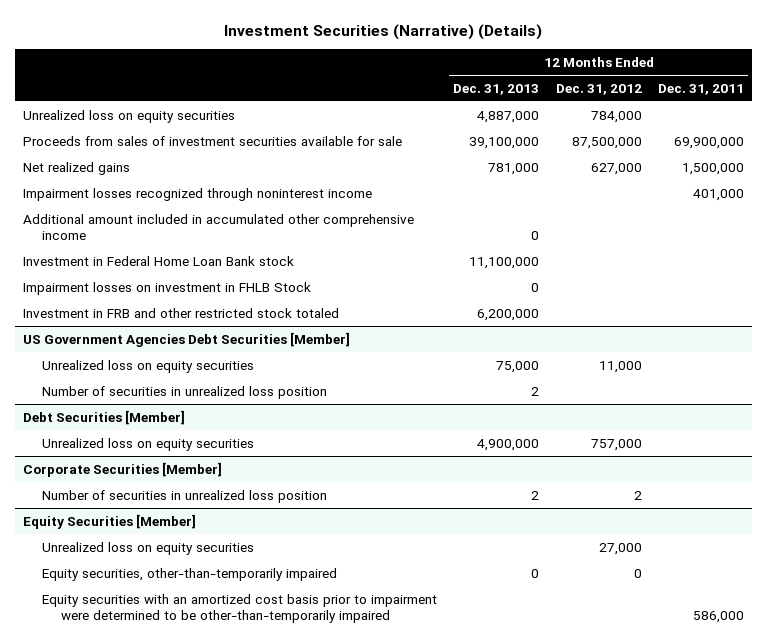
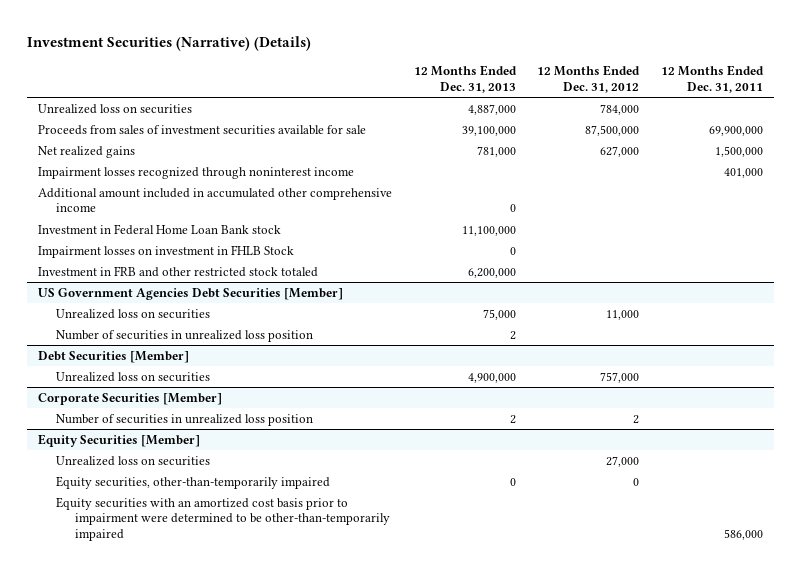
[22,109,235,123] Unrealized loss on equity securities -> [37,103,192,114] Unrealized loss on securities
[41,359,254,373] Unrealized loss on equity securities -> [56,308,211,319] Unrealized loss on securities
[41,437,254,451] Unrealized loss on equity securities -> [56,371,211,382] Unrealized loss on securities
[41,541,254,555] Unrealized loss on equity securities -> [56,455,211,466] Unrealized loss on securities

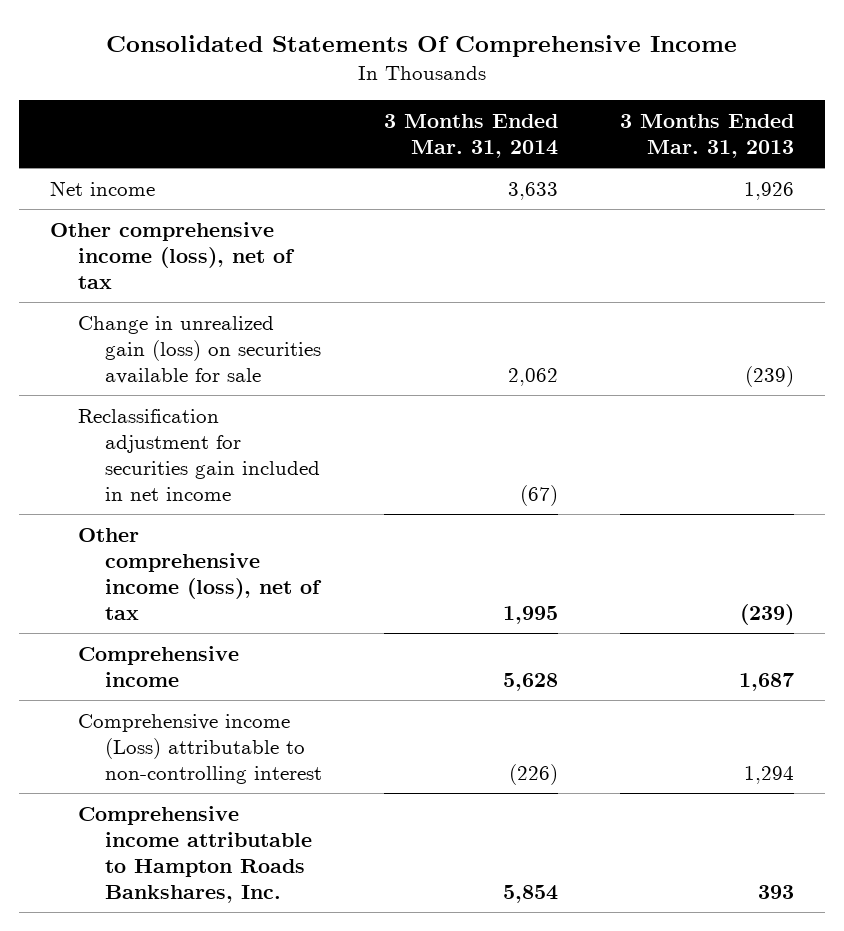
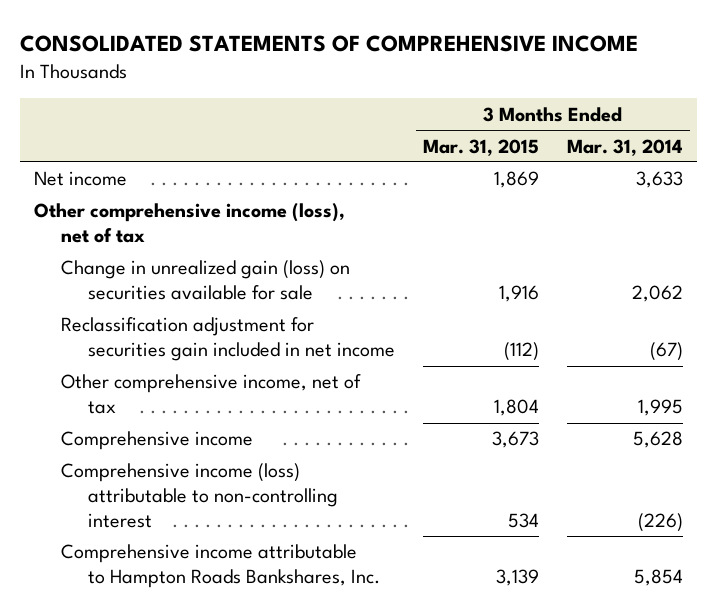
[106,34,738,57] Consolidated Statements Of Comprehensive Income -> [19,34,638,52] CONSOLIDATED STATEMENTS OF COMPREHENSIVE INCOME
[620,113,795,159] 3 Months Ended Mar. 31, 2013 -> none
none -> [423,138,540,156] Mar. 31, 2015
[77,527,322,621] Other comprehensive income (loss), net of tax -> [60,374,361,415] Other comprehensive income, net of tax
[77,713,322,784] Comprehensive income (Loss) attributable to non-controlling interest -> [60,463,339,529] Comprehensive income (loss) attributable to non-controlling interest

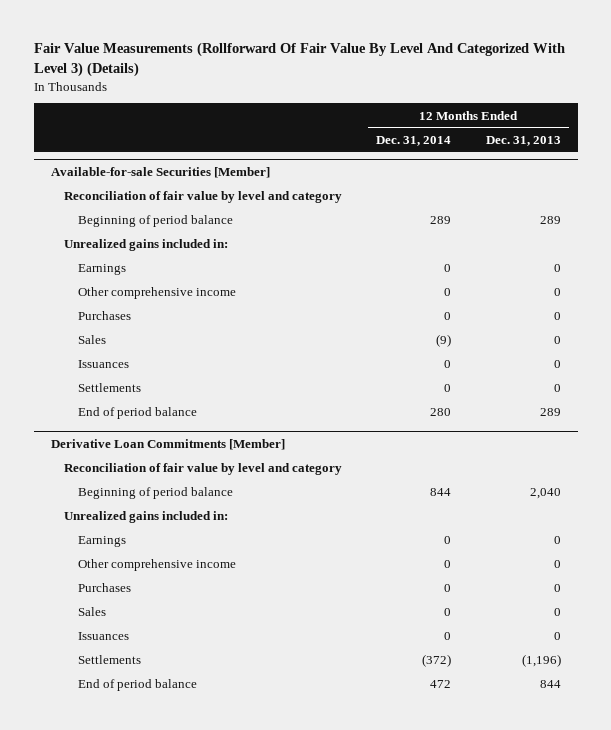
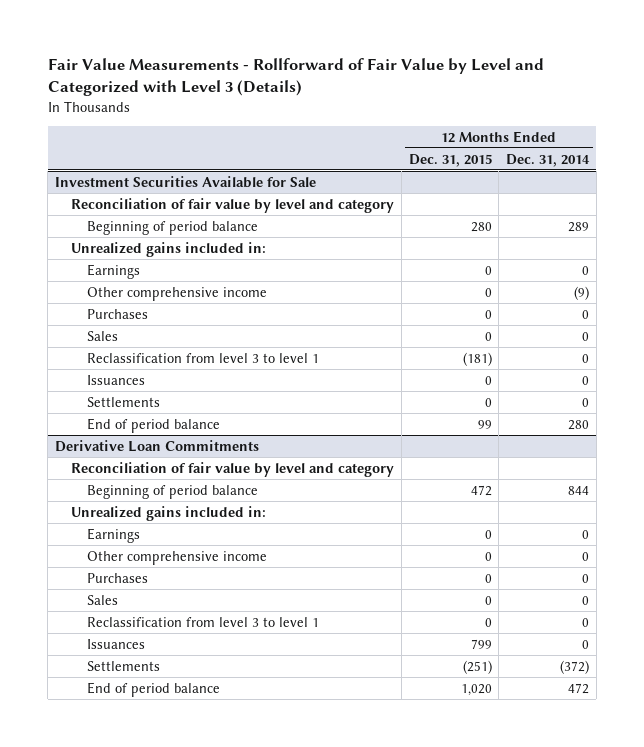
[33,42,565,78] Fair Value Measurements (Rollforward Of Fair Value By Level And Categorized With Level 3) (Details) -> [47,58,544,97] Fair Value Measurements - Rollforward of Fair Value by Level and Categorized with Level 3 (Details)
[485,135,561,146] Dec. 31, 2013 -> none
none -> [408,153,492,167] Dec. 31, 2015
[50,167,270,179] Available-for-sale Securities [Member] -> [55,175,317,188] Investment Securities Available for Sale
[444,288,452,297] 0 -> [574,285,590,300] (9)
[436,334,452,348] (9) -> [582,331,590,341] 0
none -> [86,352,319,363] Reclassification from level 3 to level 1
[50,439,285,451] Derivative Loan Commitments [Member] -> [55,439,260,452] Derivative Loan Commitments
none -> [86,616,319,627] Reclassification from level 3 to level 1

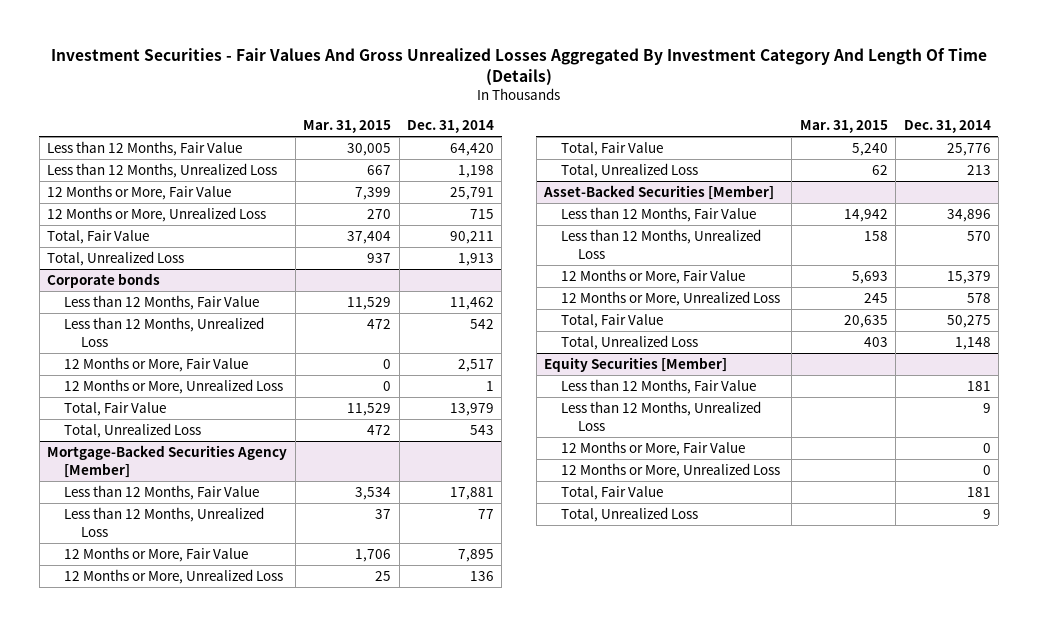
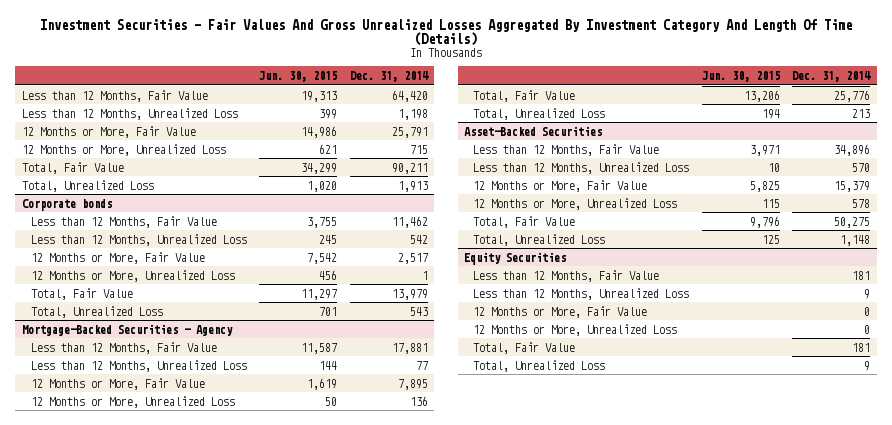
[303,120,392,134] Mar. 31, 2015 -> none
none -> [259,70,338,82] Jun. 30, 2015
[47,445,288,478] Mortgage-Backed Securities Agency [Member] -> [21,323,233,336] Mortgage-Backed Securities - Agency
[542,185,774,201] Asset-Backed Securities [Member] -> [463,125,602,136] Asset-Backed Securities
[543,357,727,373] Equity Securities [Member] -> [463,251,566,265] Equity Securities

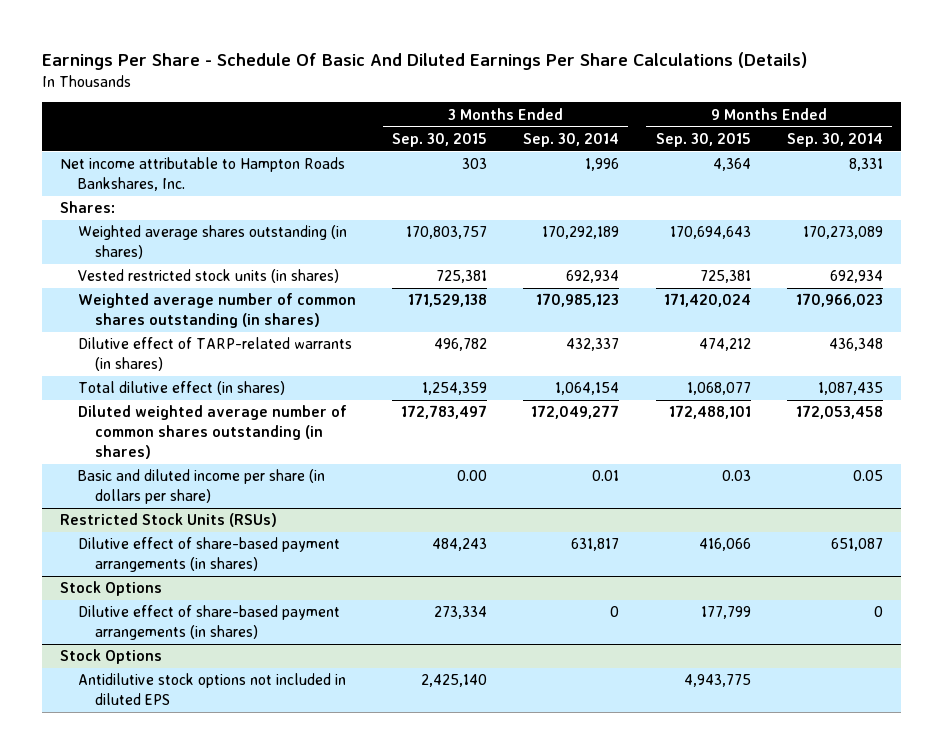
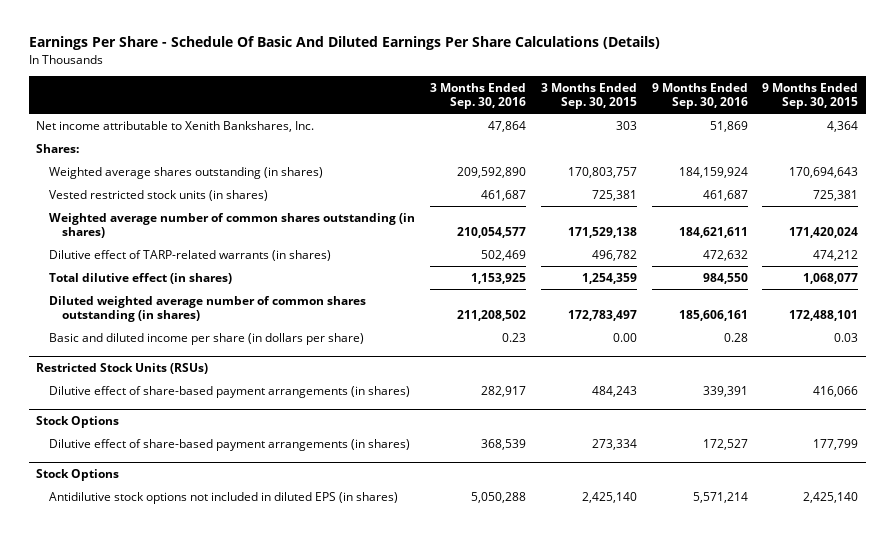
[523,132,620,147] Sep. 30, 2014 -> none
[786,132,883,147] Sep. 30, 2014 -> none
none -> [429,82,526,109] 3 Months Ended Sep. 30, 2016
none -> [651,82,748,109] 9 Months Ended Sep. 30, 2016
[60,157,346,192] Net income attributable to Hampton Roads Bankshares, Inc. -> [36,120,315,132] Net income attributable to Xenith Bankshares, Inc.
[77,673,346,706] Antidilutive stock options not included in diluted EPS -> [49,491,399,504] Antidilutive stock options not included in diluted EPS (in shares)
[683,674,751,688] 4,943,775 -> [803,491,859,503] 2,425,140

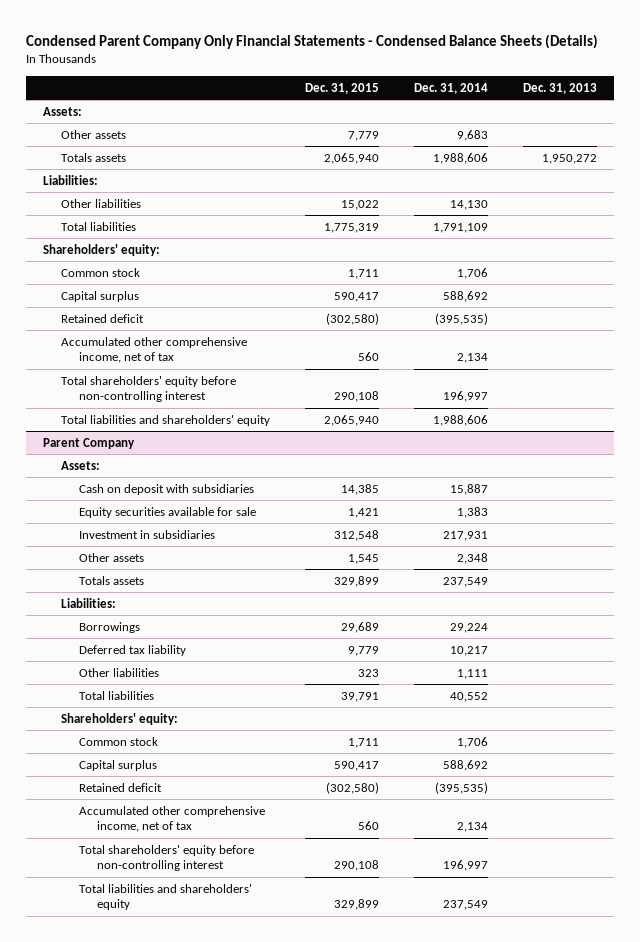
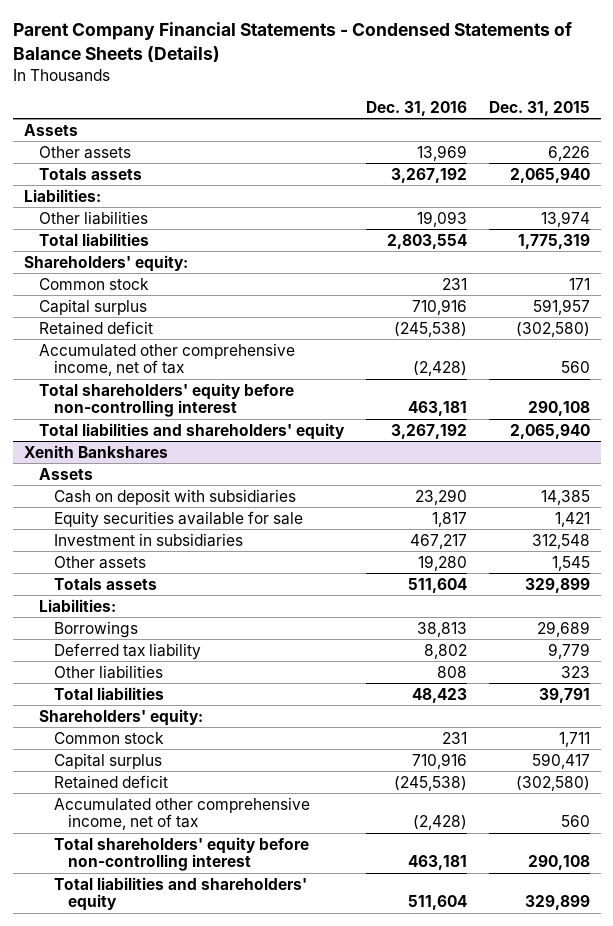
[25,33,598,49] Condensed Parent Company Only Financial Statements - Condensed Balance Sheets (Details) -> [12,22,572,63] Parent Company Financial Statements - Condensed Statements of Balance Sheets (Details)
[413,82,488,94] Dec. 31, 2014 -> none
[522,82,597,94] Dec. 31, 2013 -> none
none -> [365,100,467,116] Dec. 31, 2016
[43,106,83,116] Assets: -> [23,123,78,136] Assets
[348,130,380,141] 7,779 -> [547,145,590,161] 6,226
[341,199,380,210] 15,022 -> [540,210,590,227] 13,974
[348,268,380,279] 1,711 -> [568,277,590,290] 171
[334,291,380,302] 590,417 -> [532,298,590,315] 591,957
[43,437,136,449] Parent Company -> [23,444,168,458] Xenith Bankshares
[61,460,101,470] Assets: -> [38,467,93,480] Assets

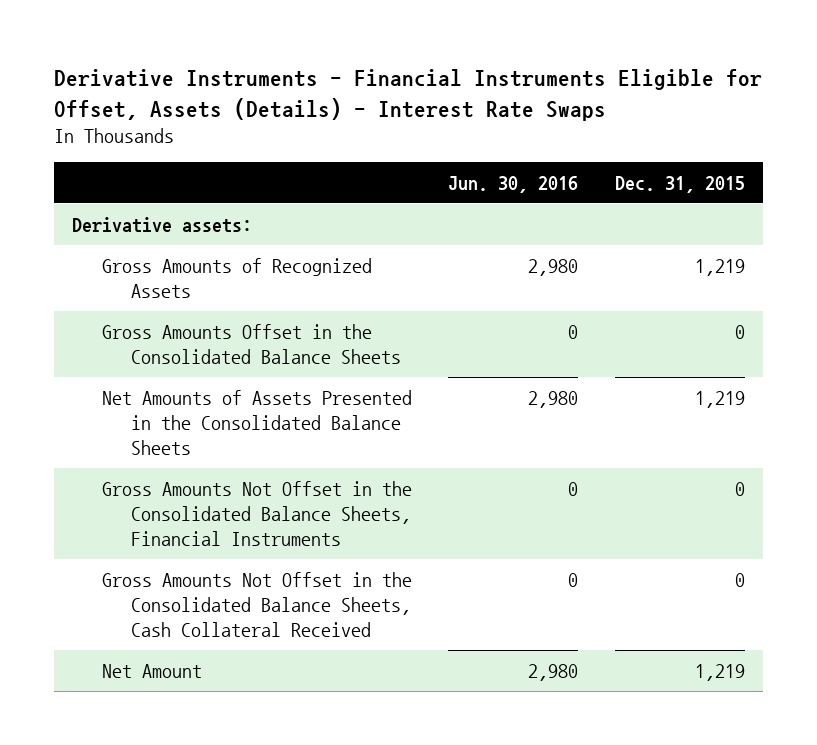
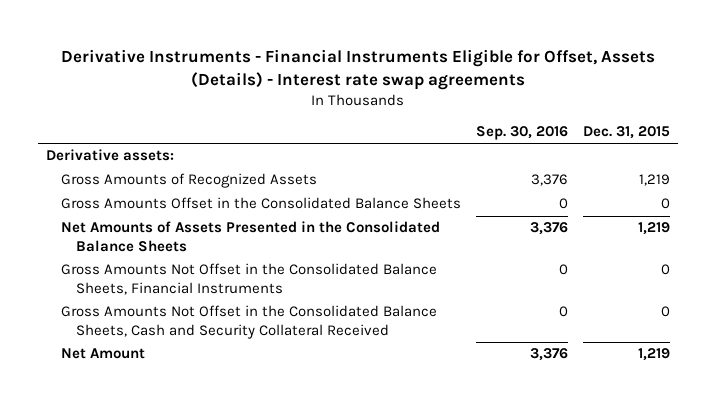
[53,68,762,121] Derivative Instruments - Financial Instruments Eligible for Offset, Assets (Details) - Interest Rate Swaps -> [61,48,656,90] Derivative Instruments - Financial Instruments Eligible for Offset, Assets (Details) - Interest rate swap agreements
[448,175,579,193] Jun. 30, 2016 -> none
none -> [476,126,569,141] Sep. 30, 2016
[101,571,412,637] Gross Amounts Not Offset in the Consolidated Balance Sheets, Cash Collateral Received -> [60,305,437,340] Gross Amounts Not Offset in the Consolidated Balance Sheets, Cash and Security Collateral Received

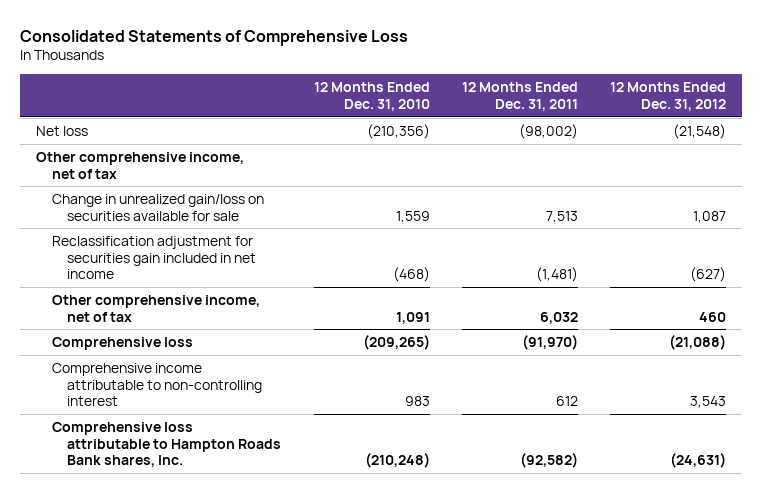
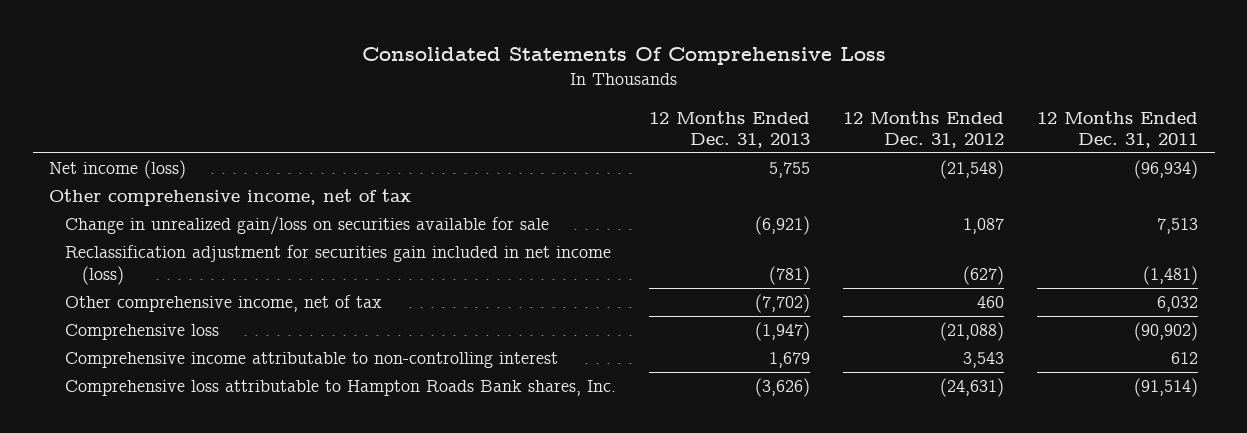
[19,29,408,46] Consolidated Statements of Comprehensive Loss -> [361,46,886,65] Consolidated Statements Of Comprehensive Loss
[313,82,430,112] 12 Months Ended Dec. 31, 2010 -> none
none -> [649,110,811,149] 12 Months Ended Dec. 31, 2013
[36,125,89,136] Net loss -> [49,160,187,180] Net income (loss)
[518,123,578,139] (98,002) -> [1134,160,1199,180] (96,934)
[51,235,257,280] Reclassification adjustment for securities gain included in net income -> [65,245,612,285] Reclassification adjustment for securities gain included in net income (loss)
[521,334,578,350] (91,970) -> [1134,322,1199,342] (90,902)
[519,453,578,469] (92,582) -> [1134,378,1199,398] (91,514)

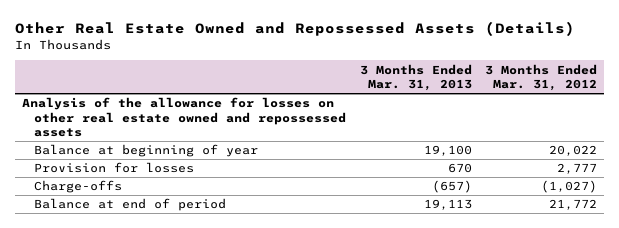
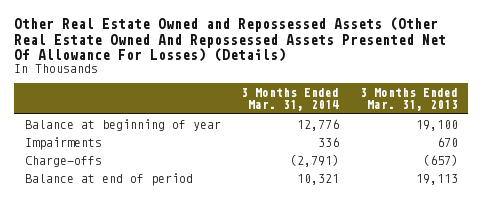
[14,21,575,37] Other Real Estate Owned and Repossessed Assets (Details) -> [14,17,447,62] Other Real Estate Owned and Repossessed Assets (Other Real Estate Owned And Repossessed Assets Presented Net Of Allowance For Losses) (Details)
[485,63,598,92] 3 Months Ended Mar. 31, 2012 -> none
none -> [241,87,340,112] 3 Months Ended Mar. 31, 2014
[21,97,347,138] Analysis of the allowance for losses on other real estate owned and repossessed assets -> none
[34,162,195,174] Provision for losses -> none
none -> [24,136,102,150] Impairments

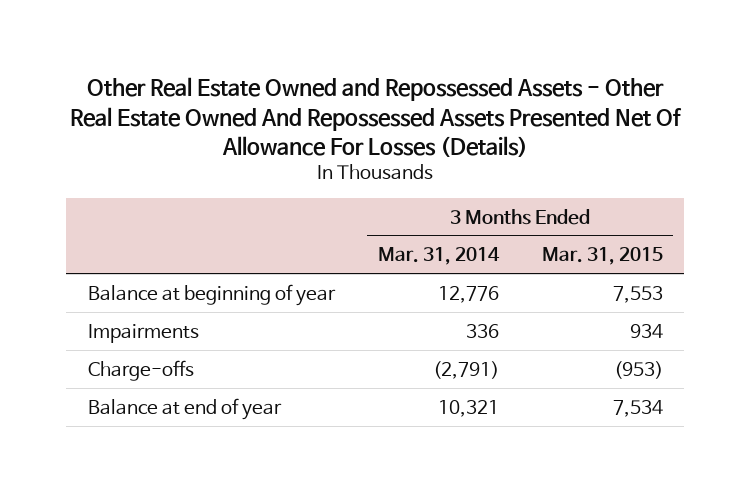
[14,17,447,62] Other Real Estate Owned and Repossessed Assets (Other Real Estate Owned And Repossessed Assets Presented Net Of Allowance For Losses) (Details) -> [70,77,683,157] Other Real Estate Owned and Repossessed Assets - Other Real Estate Owned And Repossessed Assets Presented Net Of Allowance For Losses (Details)
[359,87,458,112] 3 Months Ended Mar. 31, 2013 -> none
none -> [541,247,663,266] Mar. 31, 2015
[24,172,193,186] Balance at end of period -> [87,397,282,420] Balance at end of year

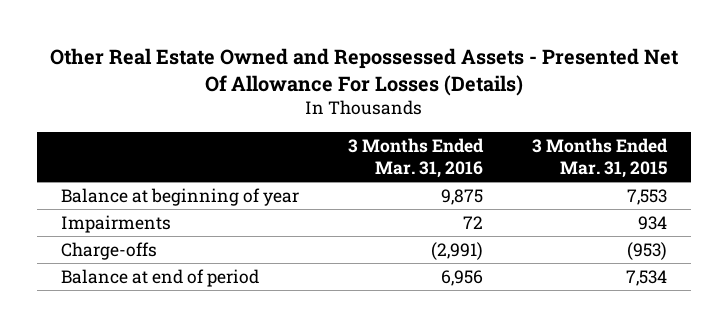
[70,77,683,157] Other Real Estate Owned and Repossessed Assets - Other Real Estate Owned And Repossessed Assets Presented Net Of Allowance For Losses (Details) -> [50,48,679,96] Other Real Estate Owned and Repossessed Assets - Presented Net Of Allowance For Losses (Details)
[377,247,500,266] Mar. 31, 2014 -> none
none -> [348,137,485,178] 3 Months Ended Mar. 31, 2016
[87,397,282,420] Balance at end of year -> [61,268,260,287] Balance at end of period

